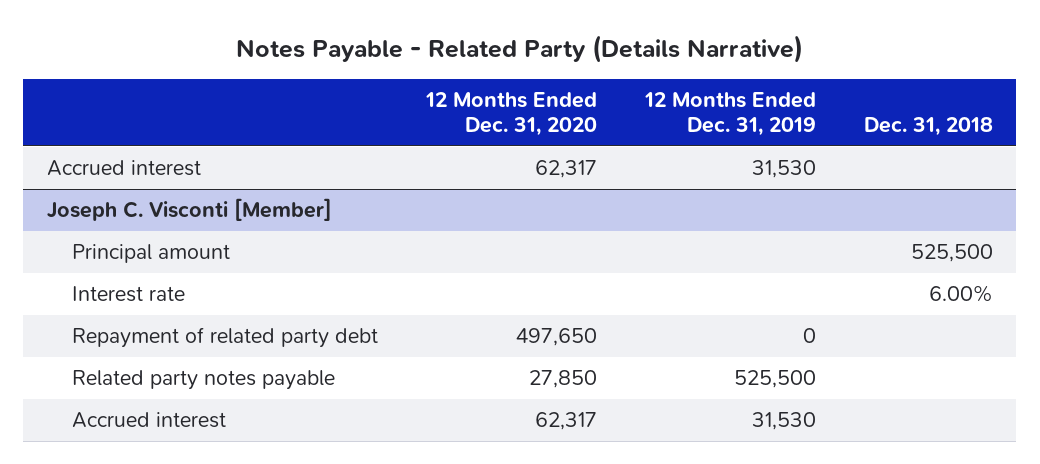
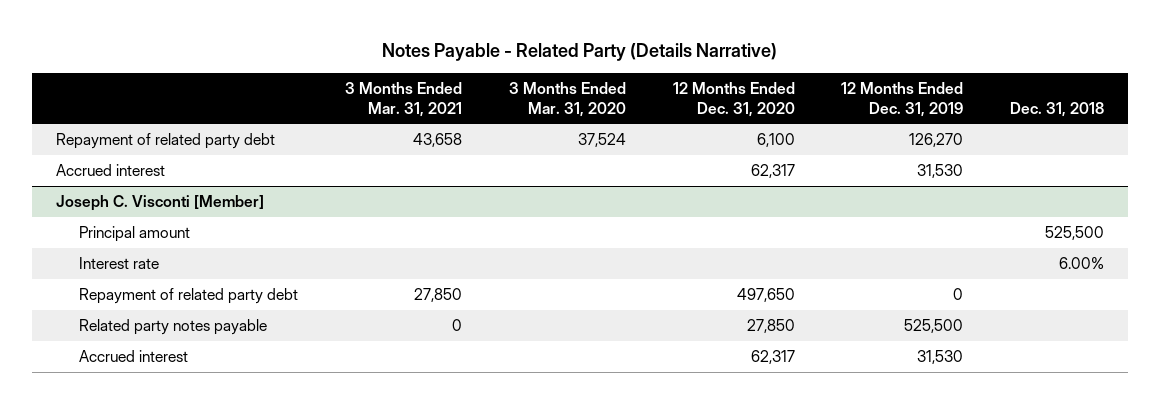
none -> [345,81,463,117] 3 Months Ended Mar. 31, 2021
none -> [508,81,626,117] 3 Months Ended Mar. 31, 2020
none -> [55,133,275,150] Repayment of related party debt

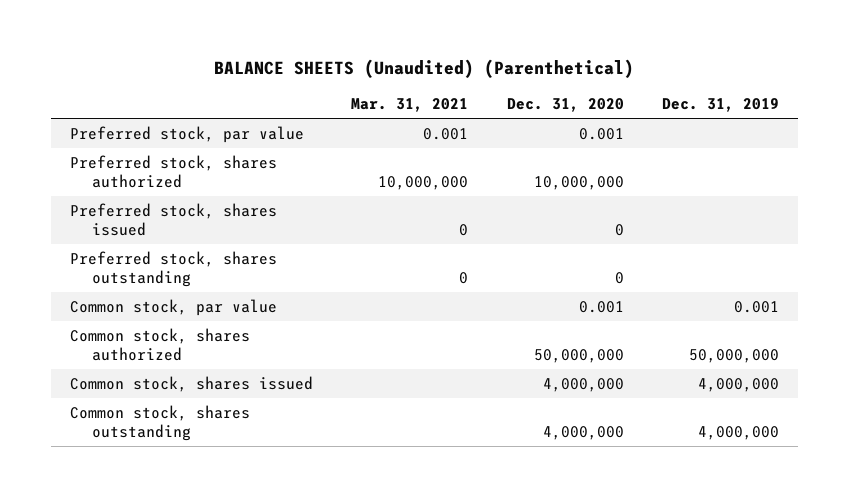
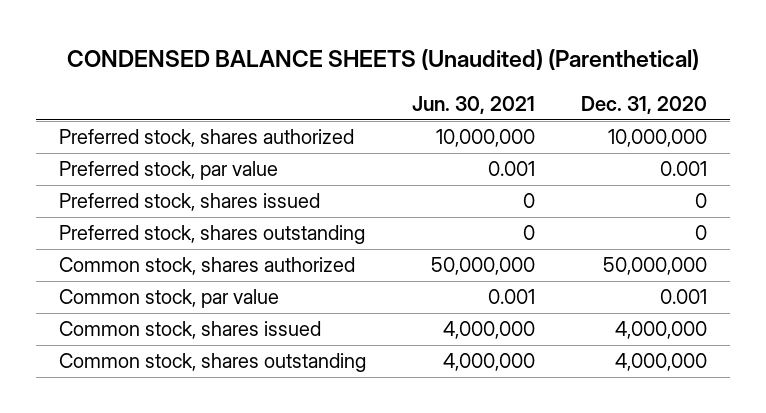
[214,59,635,79] BALANCE SHEETS (Unaudited) (Parenthetical) -> [66,49,699,71] CONDENSED BALANCE SHEETS (Unaudited) (Parenthetical)
[351,98,469,113] Mar. 31, 2021 -> none
[662,98,780,113] Dec. 31, 2019 -> none
none -> [411,96,535,115] Jun. 30, 2021
[69,125,304,143] Preferred stock, par value -> [59,161,279,181] Preferred stock, par value
[69,298,277,316] Common stock, par value -> [59,289,280,309] Common stock, par value

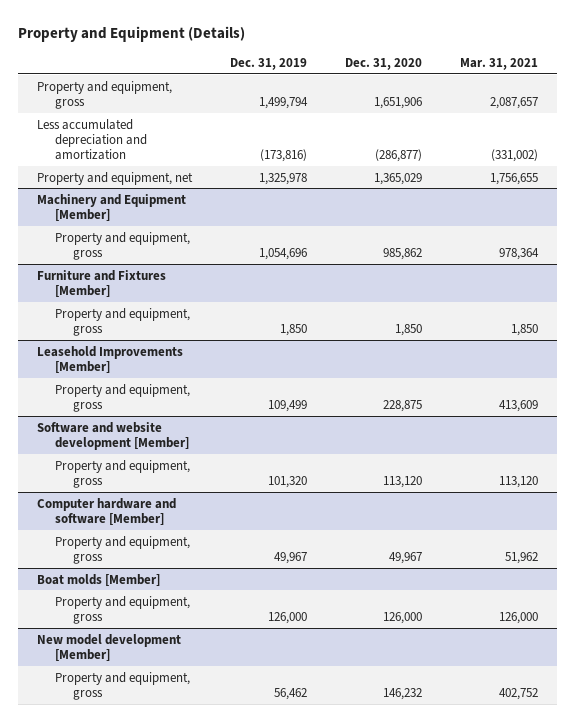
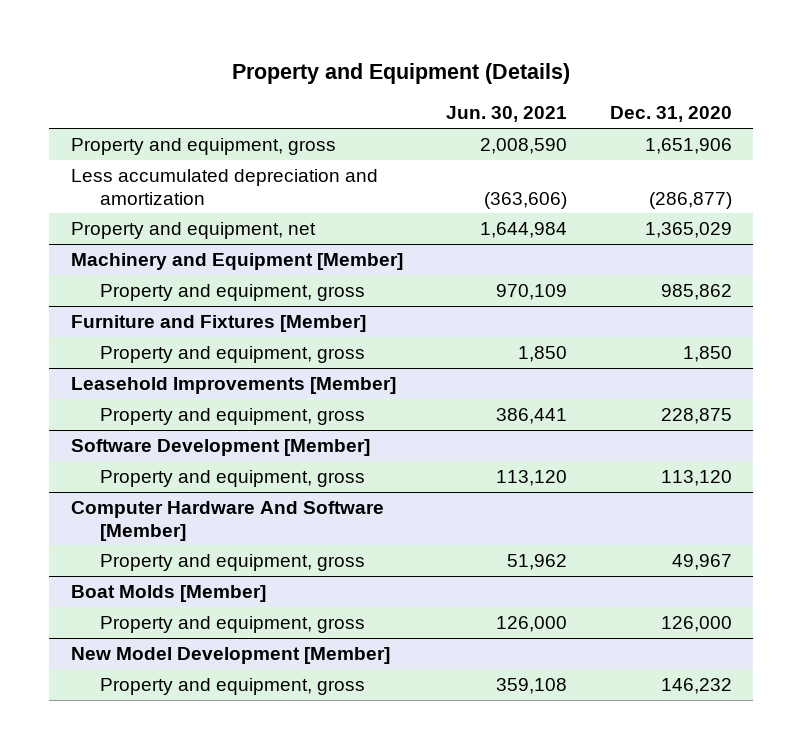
[229,57,307,70] Dec. 31, 2019 -> none
[459,57,538,70] Mar. 31, 2021 -> none
none -> [445,106,567,123] Jun. 30, 2021
[36,421,189,450] Software and website development [Member] -> [70,438,370,456] Software Development [Member]
[36,497,176,525] Computer hardware and software [Member] -> [70,500,384,541] Computer Hardware And Software [Member]
[36,573,160,586] Boat molds [Member] -> [70,584,266,602] Boat Molds [Member]
[36,633,181,661] New model development [Member] -> [70,646,390,664] New Model Development [Member]

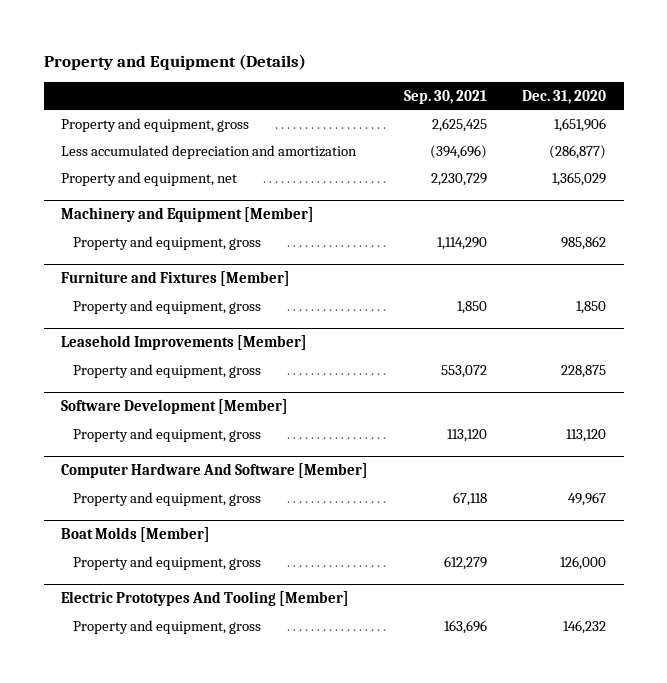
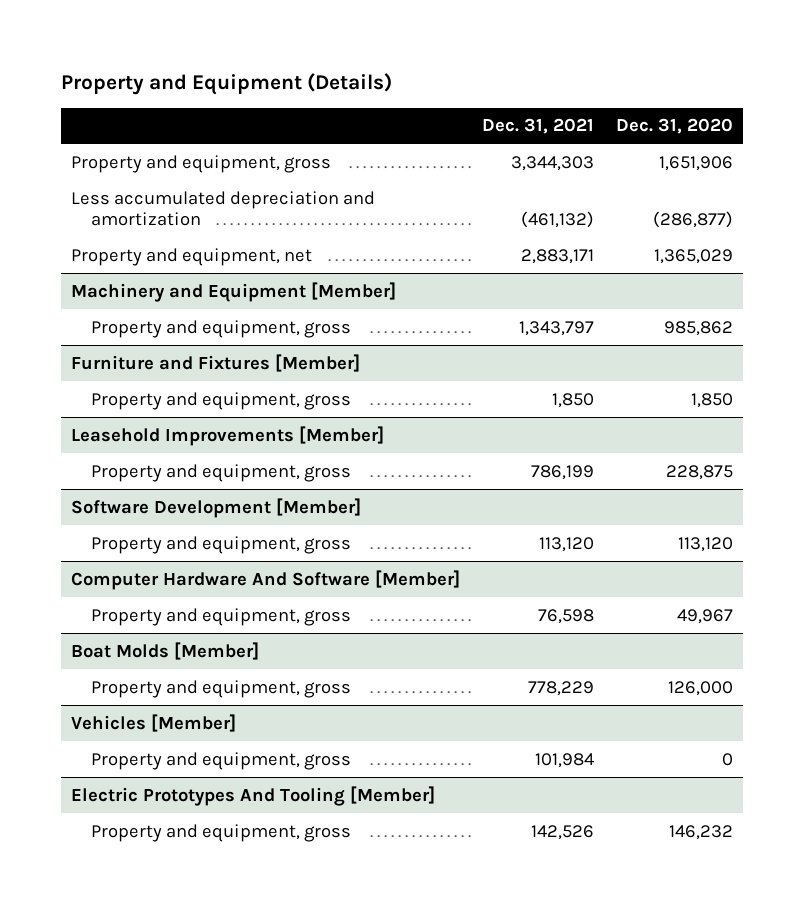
[403,89,487,104] Sep. 30, 2021 -> none
none -> [482,118,595,135] Dec. 31, 2021
none -> [71,713,237,732] Vehicles [Member]
none -> [91,751,352,770] Property and equipment, gross

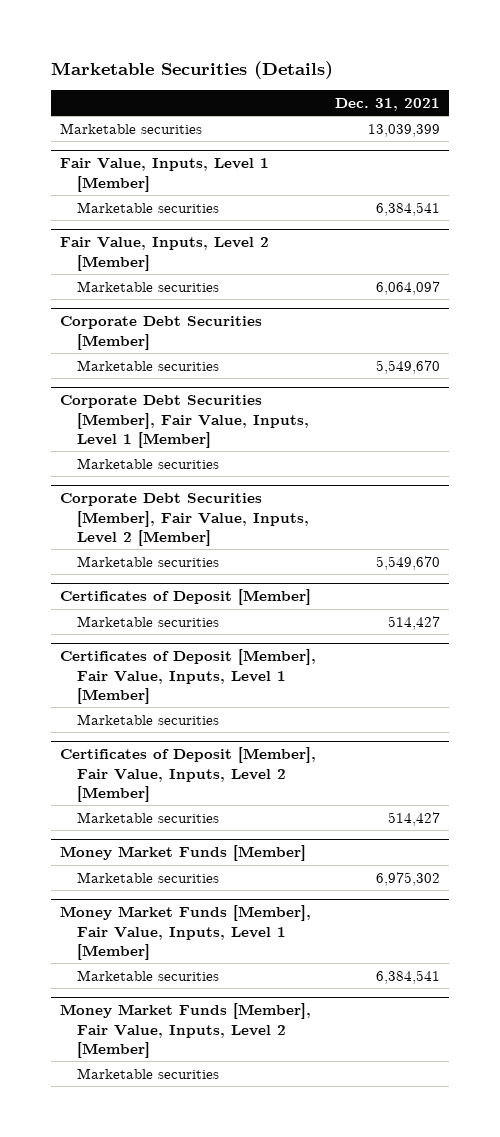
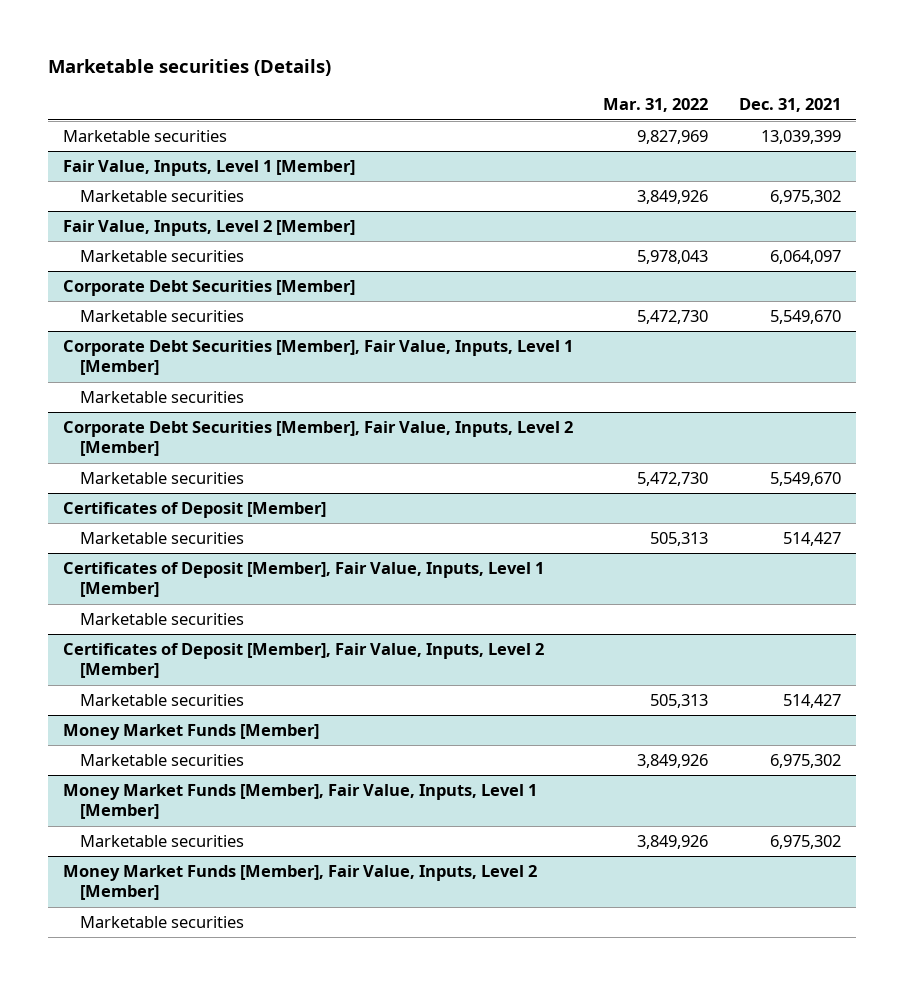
[51,60,334,79] Marketable Securities (Details) -> [47,58,331,76] Marketable securities (Details)
none -> [603,98,709,113] Mar. 31, 2022
[375,201,440,216] 6,384,541 -> [769,189,841,204] 6,975,302
[375,969,440,984] 6,384,541 -> [769,834,841,849] 6,975,302

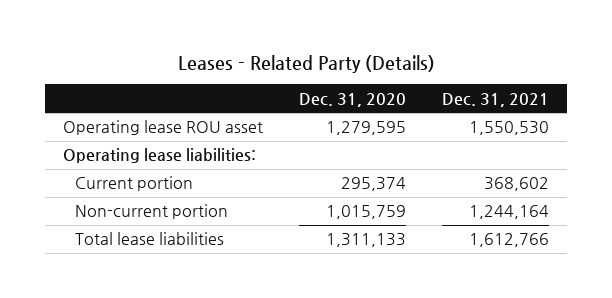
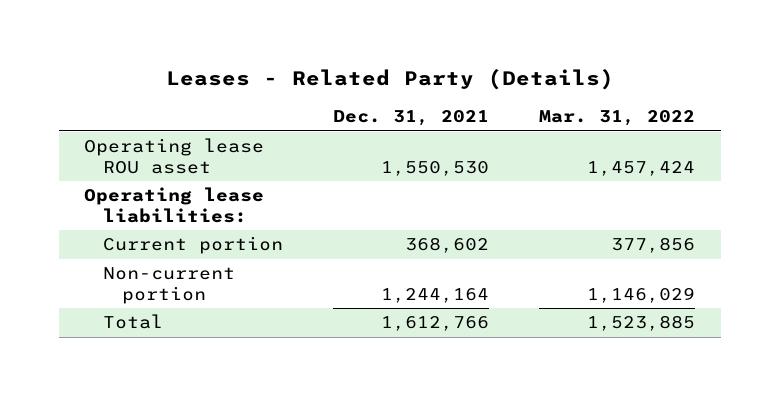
[298,92,406,107] Dec. 31, 2020 -> none
none -> [539,109,696,126] Mar. 31, 2022
[75,232,225,246] Total lease liabilities -> [102,314,163,330] Total

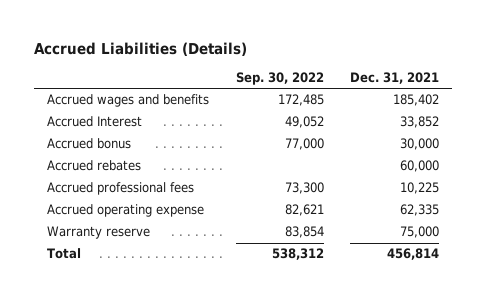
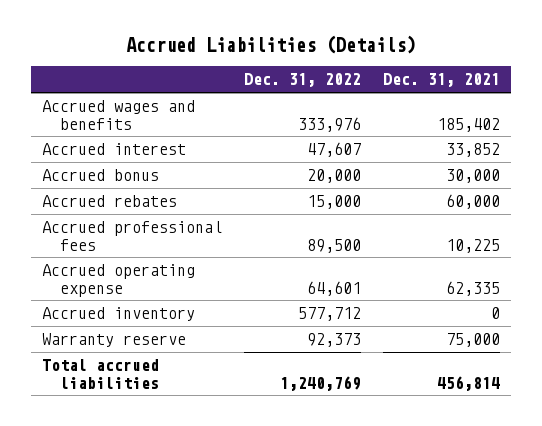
[235,72,324,86] Sep. 30, 2022 -> none
none -> [243,73,361,88] Dec. 31, 2022
[47,116,143,128] Accrued Interest -> [42,143,187,156] Accrued interest
none -> [42,307,196,322] Accrued inventory
[47,248,82,260] Total -> [42,359,160,389] Total accrued liabilities

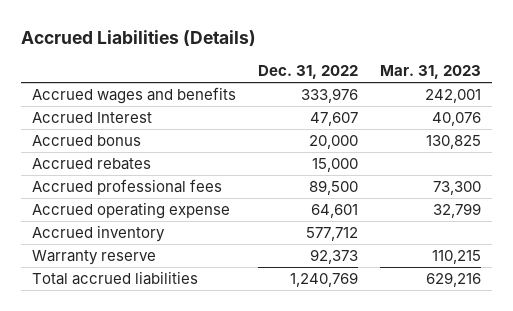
[382,73,500,88] Dec. 31, 2021 -> none
none -> [380,65,482,80] Mar. 31, 2023
[42,143,187,156] Accrued interest -> [31,111,152,123] Accrued Interest

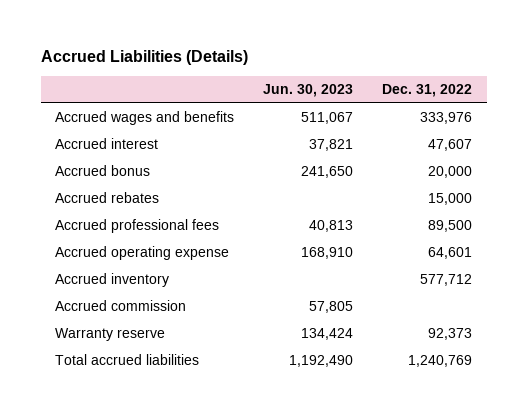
[380,65,482,80] Mar. 31, 2023 -> none
none -> [263,84,354,98] Jun. 30, 2023
[31,111,152,123] Accrued Interest -> [55,138,159,150] Accrued interest
none -> [55,300,187,312] Accrued commission

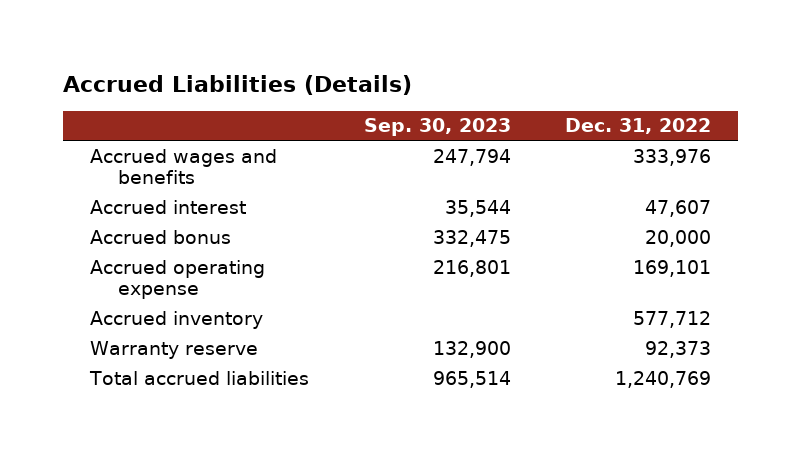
[263,84,354,98] Jun. 30, 2023 -> none
none -> [363,118,511,137] Sep. 30, 2023
[55,192,160,204] Accrued rebates -> none
[55,219,220,234] Accrued professional fees -> none
[428,247,473,260] 64,601 -> [632,259,711,277] 169,101
[55,300,187,312] Accrued commission -> none

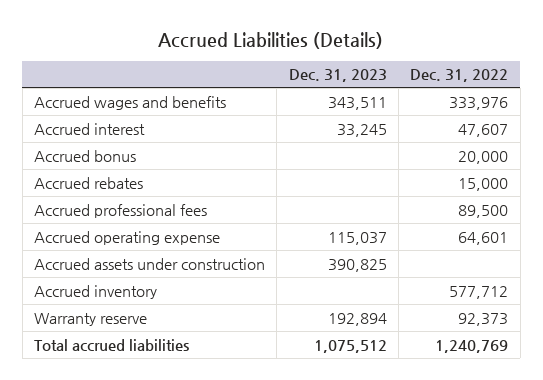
[363,118,511,137] Sep. 30, 2023 -> none
none -> [288,69,387,83] Dec. 31, 2023
none -> [34,176,144,189] Accrued rebates
none -> [34,203,208,218] Accrued professional fees
[632,259,711,277] 169,101 -> [458,231,509,245] 64,601
none -> [34,257,266,270] Accrued assets under construction

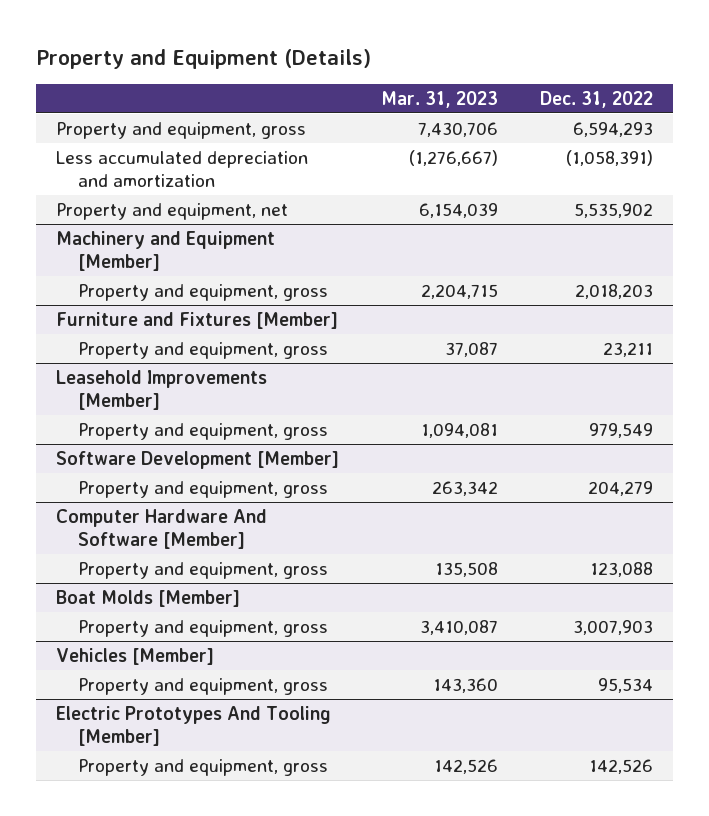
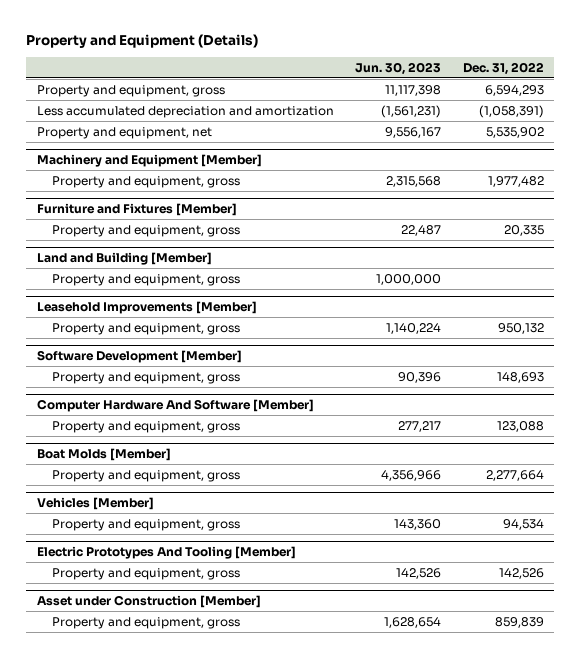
[381,90,499,108] Mar. 31, 2023 -> none
none -> [355,61,442,75] Jun. 30, 2023
[574,283,653,299] 2,018,203 -> [487,175,544,187] 1,977,482
[602,341,653,357] 23,211 -> [503,224,544,236] 20,335
none -> [37,251,213,265] Land and Building [Member]
none -> [51,273,240,286] Property and equipment, gross
[588,422,653,438] 979,549 -> [497,322,544,334] 950,132
[587,480,653,496] 204,279 -> [496,371,544,383] 148,693
[572,619,653,635] 3,007,903 -> [485,469,544,481] 2,277,664
[597,677,653,693] 95,534 -> [502,518,544,530] 94,534
none -> [37,594,262,608] Asset under Construction [Member]
none -> [51,616,240,629] Property and equipment, gross

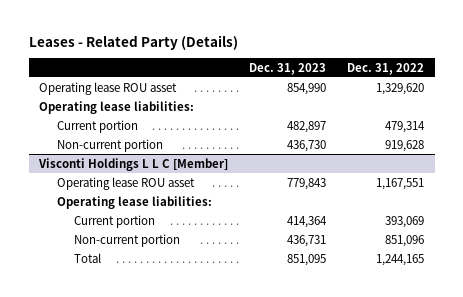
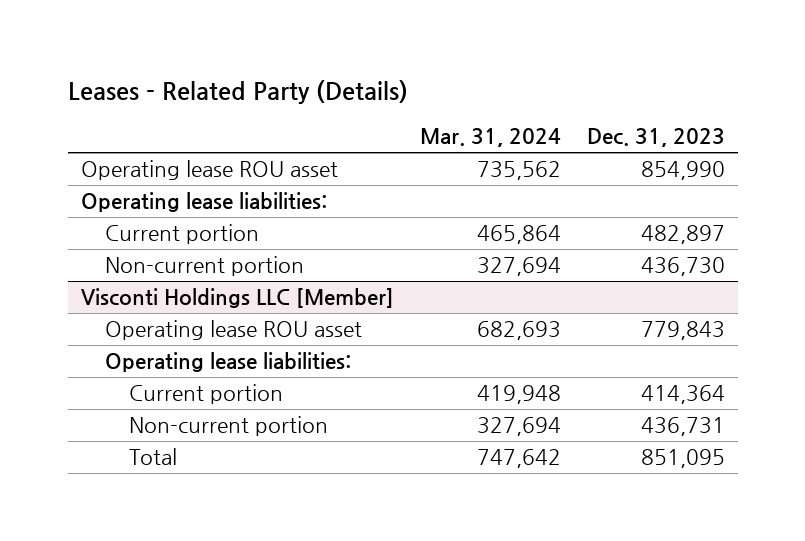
[347,62,425,75] Dec. 31, 2022 -> none
none -> [419,128,561,148] Mar. 31, 2024
[38,157,229,171] Visconti Holdings L L C [Member] -> [80,288,394,309] Visconti Holdings LLC [Member]

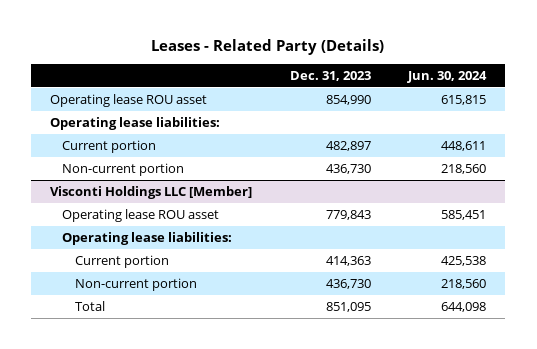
[419,128,561,148] Mar. 31, 2024 -> none
none -> [407,70,488,83] Jun. 30, 2024
[640,385,725,405] 414,364 -> [325,255,371,266] 414,363
[640,417,725,437] 436,731 -> [325,278,371,289] 436,730

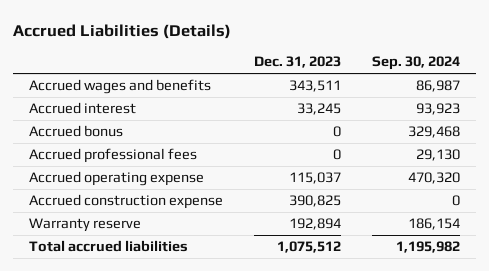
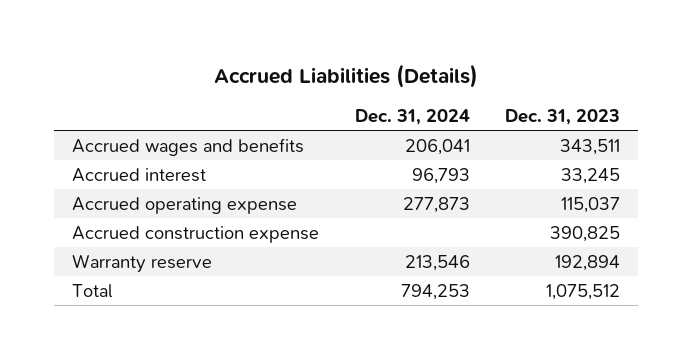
[372,56,461,71] Sep. 30, 2024 -> none
none -> [354,108,470,125] Dec. 31, 2024
[28,125,123,138] Accrued bonus -> none
[28,148,197,164] Accrued professional fees -> none
[28,240,188,253] Total accrued liabilities -> [72,283,113,298] Total

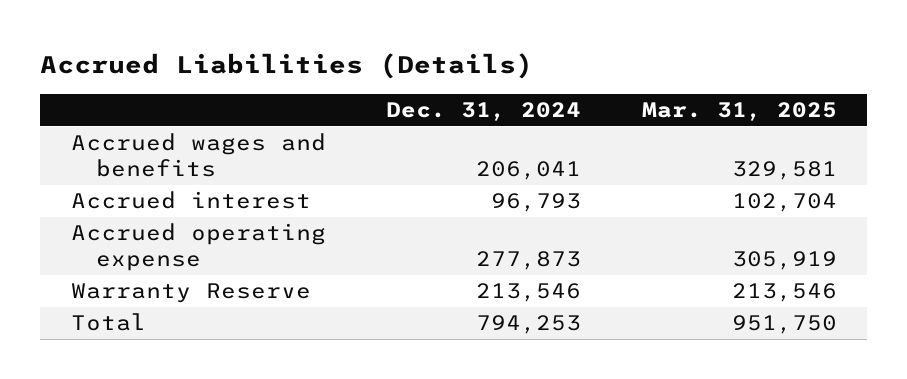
[505,108,621,125] Dec. 31, 2023 -> none
none -> [641,102,837,122] Mar. 31, 2025
[72,225,320,243] Accrued construction expense -> none
[72,253,213,273] Warranty reserve -> [70,283,311,304] Warranty Reserve

